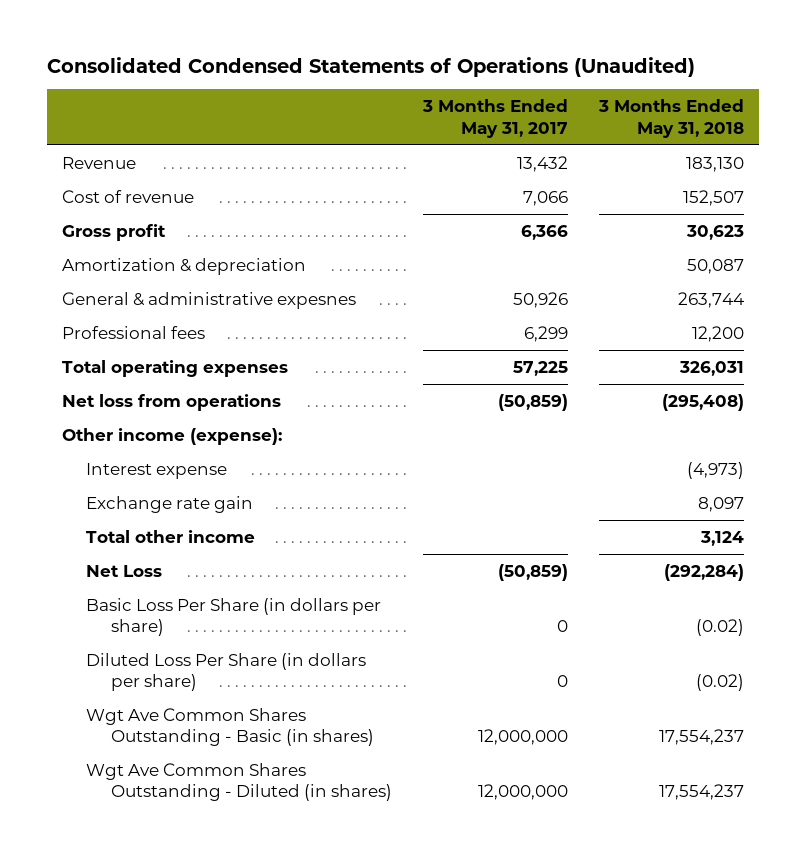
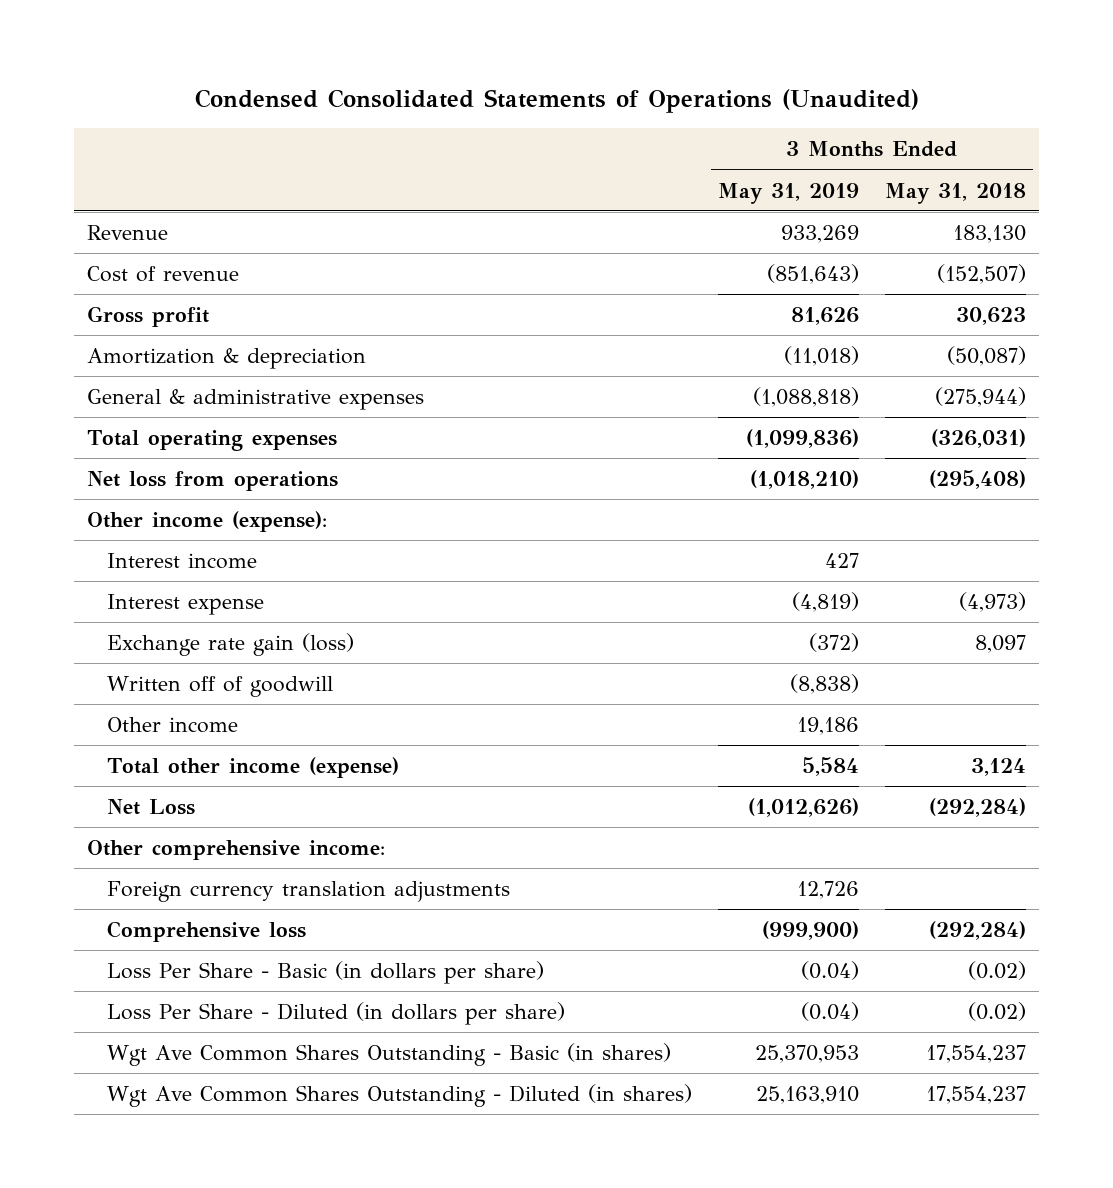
[46,56,695,77] Consolidated Condensed Statements of Operations (Unaudited) -> [194,88,919,113] Condensed Consolidated Statements of Operations (Unaudited)
[421,99,568,138] 3 Months Ended May 31, 2017 -> none
none -> [717,182,859,204] May 31, 2019
[682,189,744,206] 152,507 -> [937,263,1027,284] (152,507)
[62,325,206,339] Professional fees -> none
[686,258,744,274] 50,087 -> [947,345,1027,366] (50,087)
[62,291,357,309] General & administrative expesnes -> [87,388,425,410] General & administrative expenses
[677,291,744,308] 263,744 -> [935,386,1027,407] (275,944)
[678,360,744,376] 326,031 -> [931,428,1027,448] (326,031)
none -> [106,552,257,569] Interest income
[86,495,254,513] Exchange rate gain -> [106,632,354,656] Exchange rate gain (loss)
none -> [106,675,333,697] Written off of goodwill
none -> [106,716,238,733] Other income
[86,529,256,543] Total other income -> [106,756,399,778] Total other income (expense)
none -> [87,839,386,860] Other comprehensive income:
none -> [106,880,510,902] Foreign currency translation adjustments
none -> [106,920,306,942] Comprehensive loss
[86,597,382,637] Basic Loss Per Share (in dollars per share) -> [106,960,544,984] Loss Per Share - Basic (in dollars per share)
[86,652,367,692] Diluted Loss Per Share (in dollars per share) -> [106,1001,565,1025] Loss Per Share - Diluted (in dollars per share)

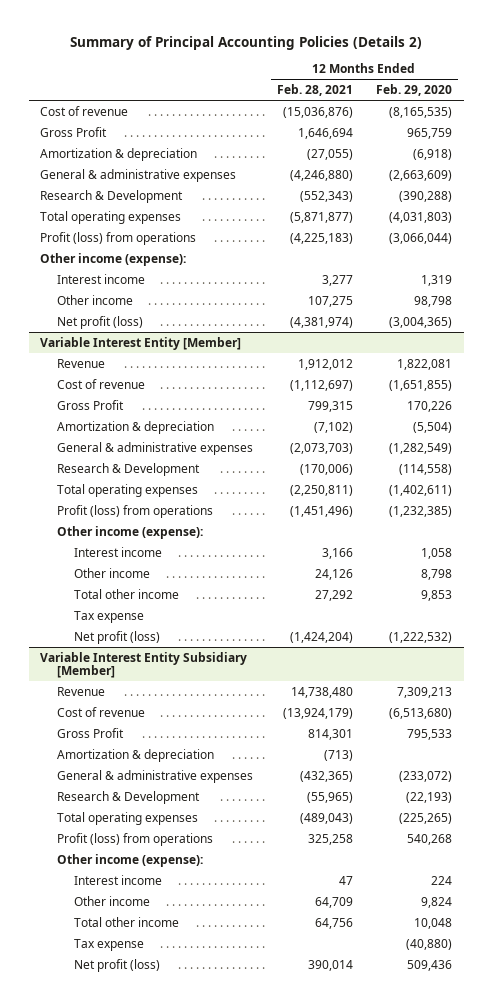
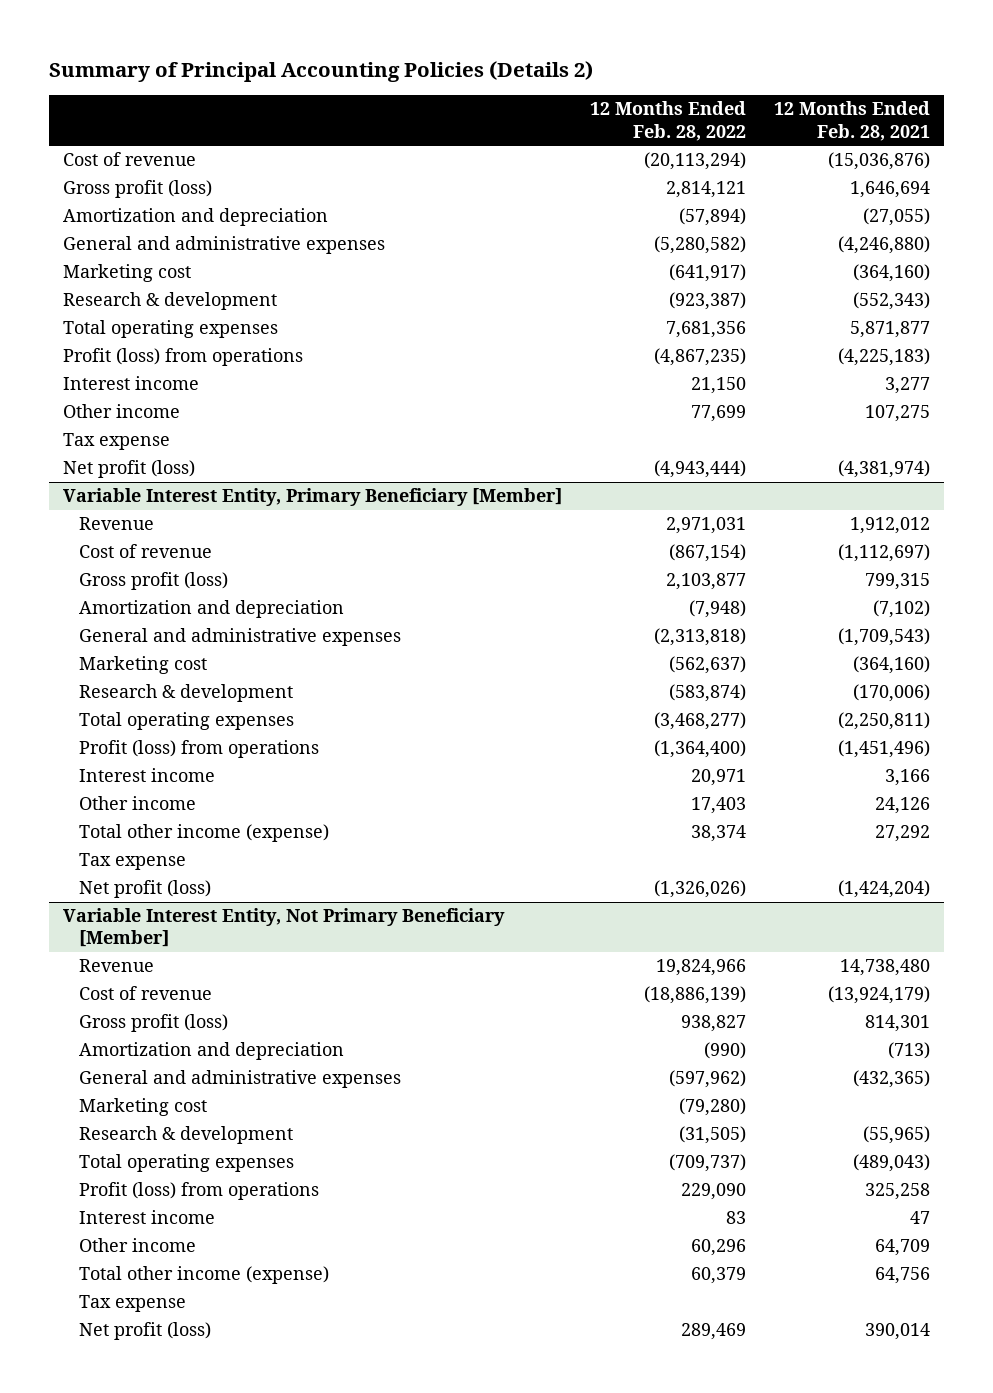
[376,84,453,97] Feb. 29, 2020 -> none
none -> [590,101,747,141] 12 Months Ended Feb. 28, 2022
[40,126,108,137] Gross Profit -> [63,180,213,199] Gross profit (loss)
[40,147,198,161] Amortization & depreciation -> [63,208,329,227] Amortization and depreciation
[40,168,237,182] General & administrative expenses -> [63,236,386,255] General and administrative expenses
none -> [63,264,192,283] Marketing cost
[40,189,184,203] Research & Development -> [63,292,278,311] Research & development
[289,211,353,223] (5,871,877) -> [849,321,930,339] 5,871,877
[40,252,187,266] Other income (expense): -> none
none -> [63,433,171,451] Tax expense
[40,336,242,350] Variable Interest Entity [Member] -> [63,488,563,507] Variable Interest Entity, Primary Beneficiary [Member]
[57,399,125,410] Gross Profit -> [78,572,228,591] Gross profit (loss)
[57,420,215,434] Amortization & depreciation -> [78,600,344,619] Amortization and depreciation
[57,441,254,455] General & administrative expenses -> [78,628,401,647] General and administrative expenses
[289,442,353,454] (2,073,703) -> [837,628,930,647] (1,709,543)
none -> [78,656,207,675] Marketing cost
[57,462,201,476] Research & Development -> [78,684,293,703] Research & development
[57,525,204,539] Other income (expense): -> none
[73,588,179,599] Total other income -> [78,824,329,843] Total other income (expense)
[40,651,248,679] Variable Interest Entity Subsidiary [Member] -> [63,908,506,948] Variable Interest Entity, Not Primary Beneficiary [Member]
[57,727,125,738] Gross Profit -> [78,1014,228,1033] Gross profit (loss)
[57,748,215,762] Amortization & depreciation -> [78,1042,344,1061] Amortization and depreciation
[57,769,254,783] General & administrative expenses -> [78,1070,401,1089] General and administrative expenses
none -> [78,1098,207,1117] Marketing cost
[57,790,201,804] Research & Development -> [78,1126,293,1145] Research & development
[57,853,204,867] Other income (expense): -> none
[73,916,179,927] Total other income -> [78,1266,329,1285] Total other income (expense)

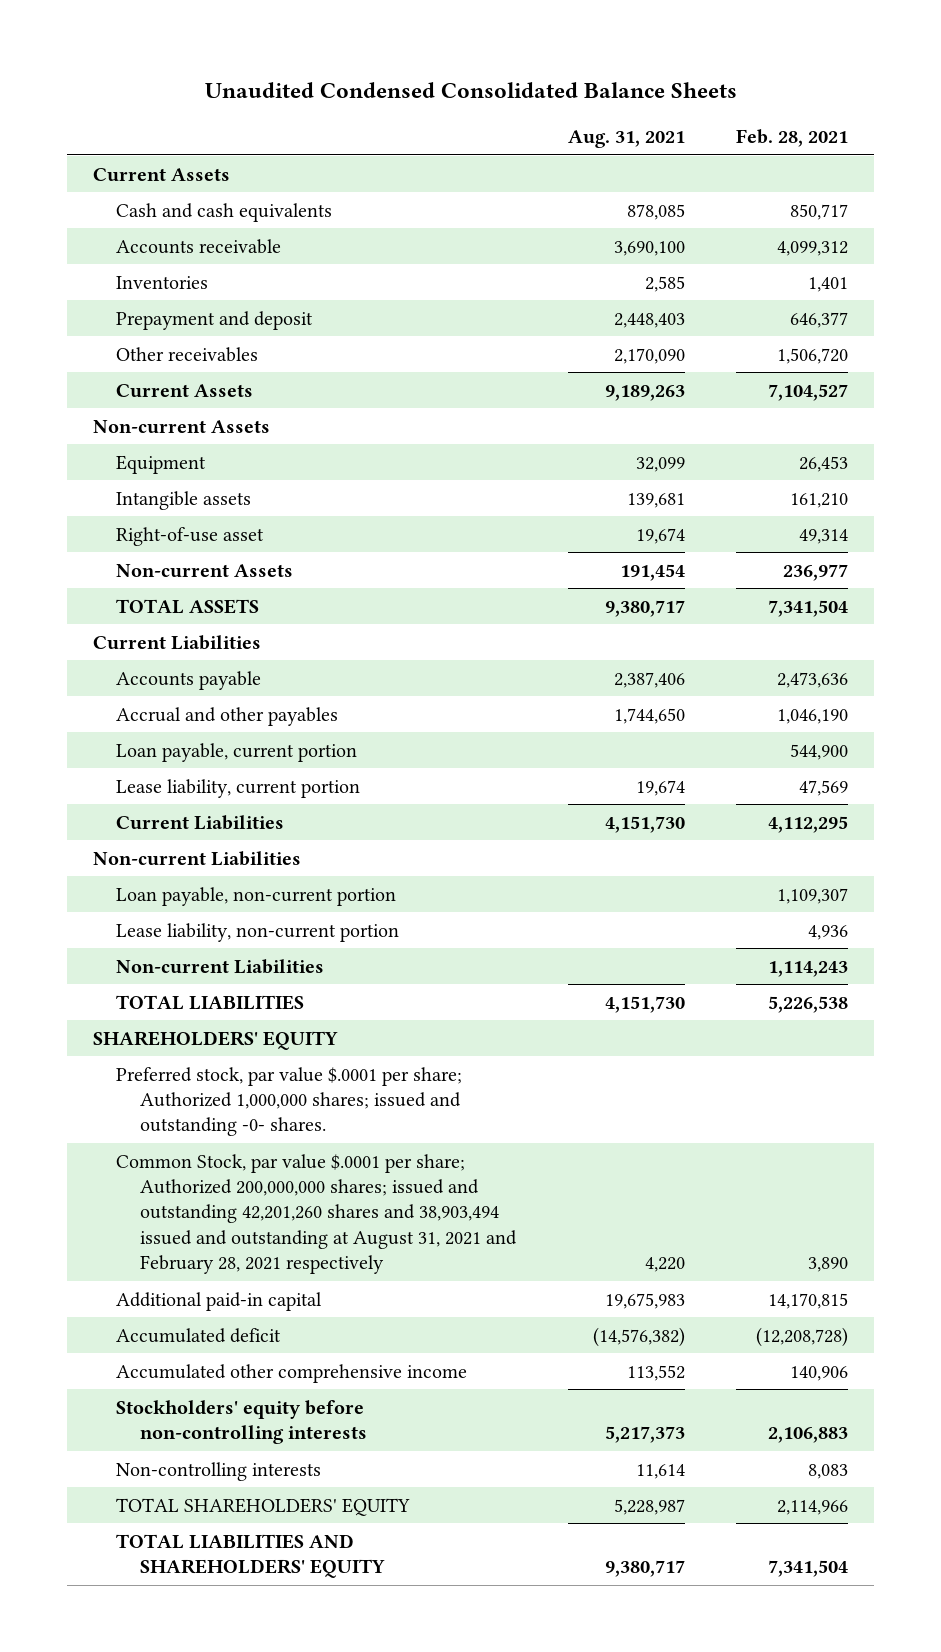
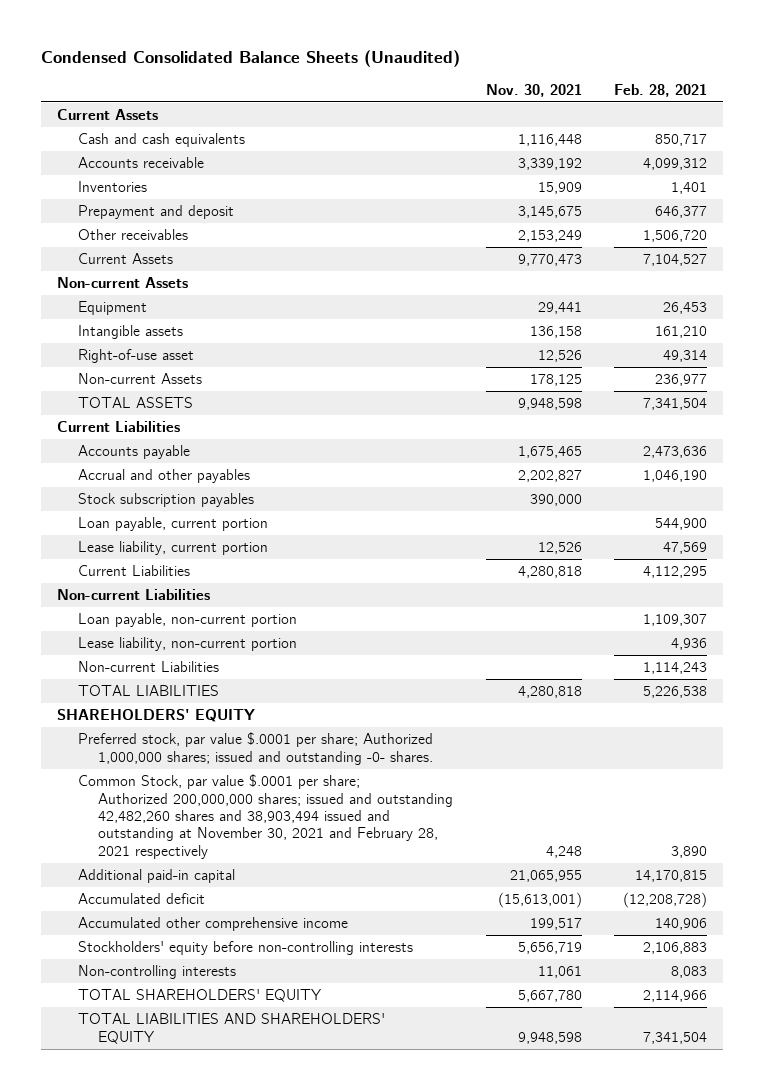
[204,82,737,99] Unaudited Condensed Consolidated Balance Sheets -> [40,50,460,68] Condensed Consolidated Balance Sheets (Unaudited)
[567,130,685,149] Aug. 31, 2021 -> none
none -> [485,83,582,97] Nov. 30, 2021
none -> [77,493,254,508] Stock subscription payables
[116,1153,518,1275] Common Stock, par value $.0001 per share; Authorized 200,000,000 shares; issued and outstanding 42,201,260 shares and 38,903,494 issued and outstanding at August 31, 2021 and February 28, 2021 respectively -> [77,774,454,859] Common Stock, par value $.0001 per share; Authorized 200,000,000 shares; issued and outstanding 42,482,260 shares and 38,903,494 issued and outstanding at November 30, 2021 and February 28, 2021 respectively

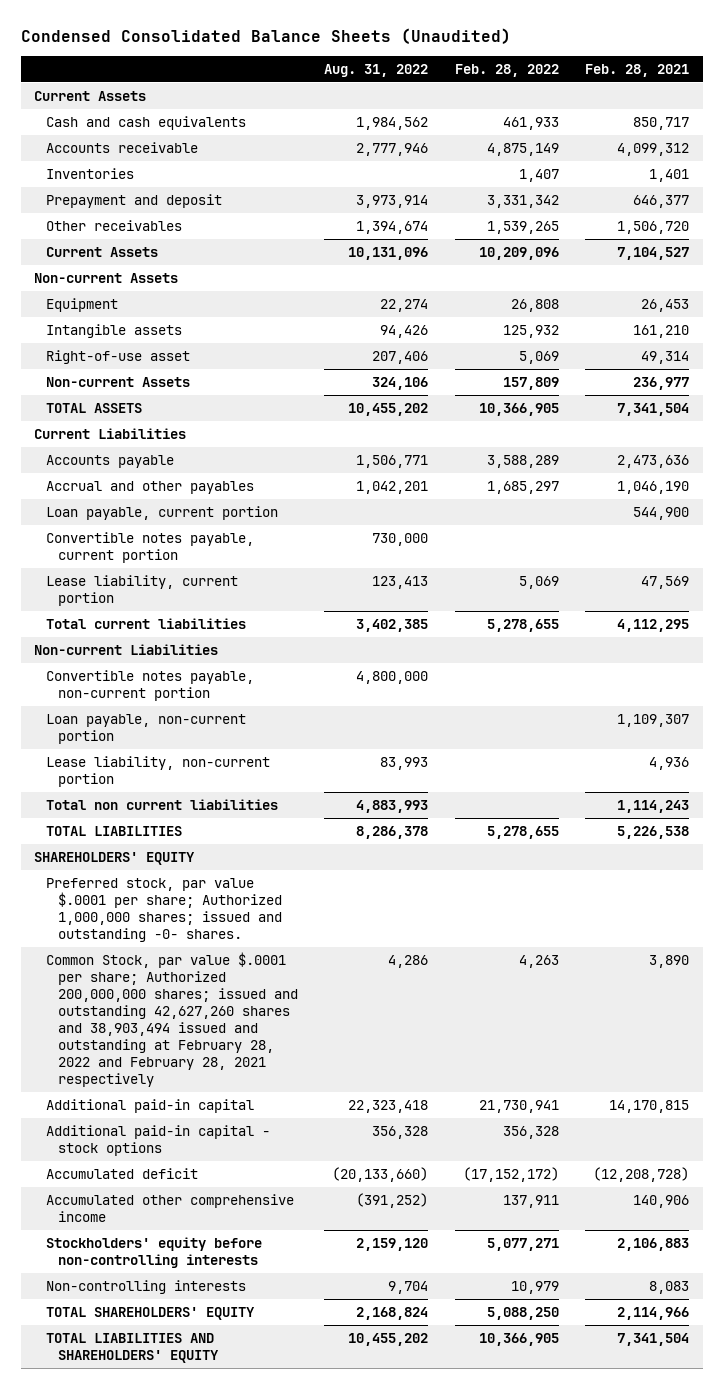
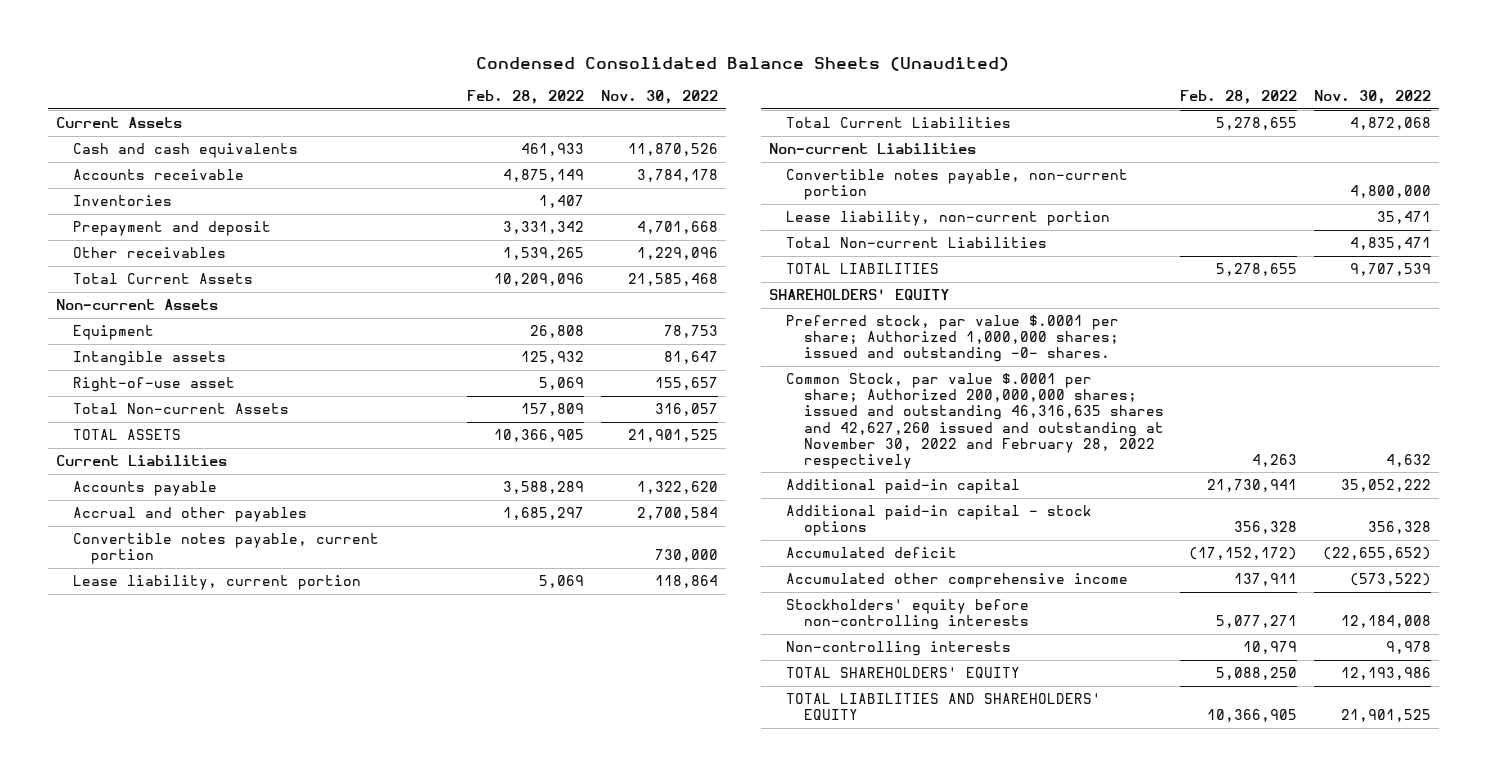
[324,63,429,77] Aug. 31, 2022 -> none
[585,63,690,77] Feb. 28, 2021 -> none
none -> [600,90,718,105] Nov. 30, 2022
[46,246,159,257] Current Assets -> [73,273,254,285] Total Current Assets
[46,376,191,387] Non-current Assets -> [73,403,290,415] Total Non-current Assets
[46,505,279,520] Loan payable, current portion -> none
[46,617,247,629] Total current liabilities -> [786,117,1012,129] Total Current Liabilities
[46,713,247,744] Loan payable, non-current portion -> none
[46,798,279,810] Total non current liabilities -> [786,237,1048,249] Total Non-current Liabilities
[46,951,298,1087] Common Stock, par value $.0001 per share; Authorized 200,000,000 shares; issued and outstanding 42,627,260 shares and 38,903,494 issued and outstanding at February 28, 2022 and February 28, 2021 respectively -> [786,373,1164,469] Common Stock, par value $.0001 per share; Authorized 200,000,000 shares; issued and outstanding 46,316,635 shares and 42,627,260 issued and outstanding at November 30, 2022 and February 28, 2022 respectively

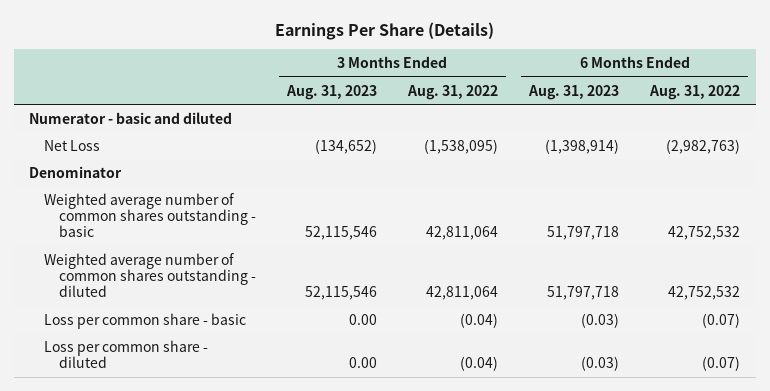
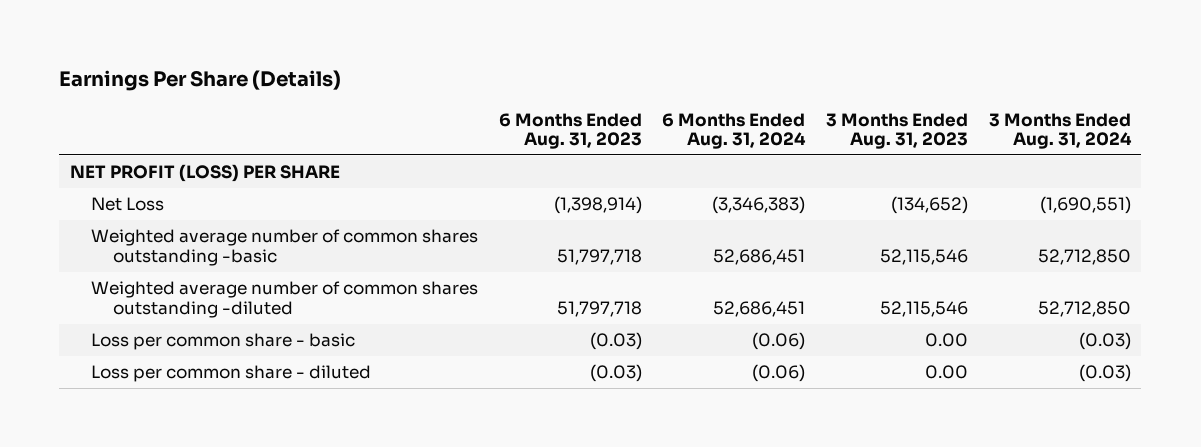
[406,84,498,100] Aug. 31, 2022 -> none
[649,84,741,100] Aug. 31, 2022 -> none
none -> [662,112,807,150] 6 Months Ended Aug. 31, 2024
none -> [988,112,1132,150] 3 Months Ended Aug. 31, 2024
[29,111,233,124] Numerator - basic and diluted -> none
none -> [69,164,340,183] NET PROFIT (LOSS) PER SHARE
[29,165,123,178] Denominator -> none
[43,192,256,238] Weighted average number of common shares outstanding - basic -> [91,229,479,266] Weighted average number of common shares outstanding -basic
[43,252,256,298] Weighted average number of common shares outstanding - diluted -> [91,281,479,318] Weighted average number of common shares outstanding -diluted

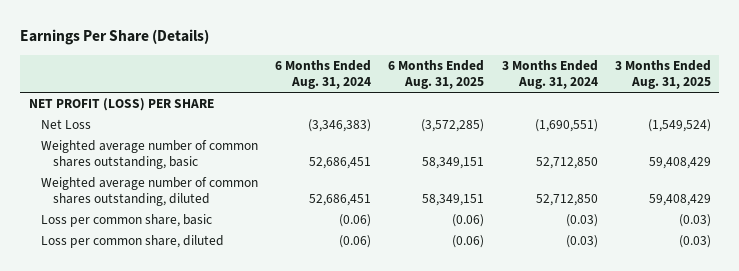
[498,112,642,150] 6 Months Ended Aug. 31, 2023 -> none
[826,112,969,150] 3 Months Ended Aug. 31, 2023 -> none
none -> [388,59,485,89] 6 Months Ended Aug. 31, 2025
none -> [614,59,711,89] 3 Months Ended Aug. 31, 2025
[91,229,479,266] Weighted average number of common shares outstanding -basic -> [40,140,258,170] Weighted average number of common shares outstanding, basic
[91,281,479,318] Weighted average number of common shares outstanding -diluted -> [40,177,258,207] Weighted average number of common shares outstanding, diluted
[91,333,356,351] Loss per common share - basic -> [40,214,212,228] Loss per common share, basic
[91,365,372,383] Loss per common share - diluted -> [40,235,224,249] Loss per common share, diluted

